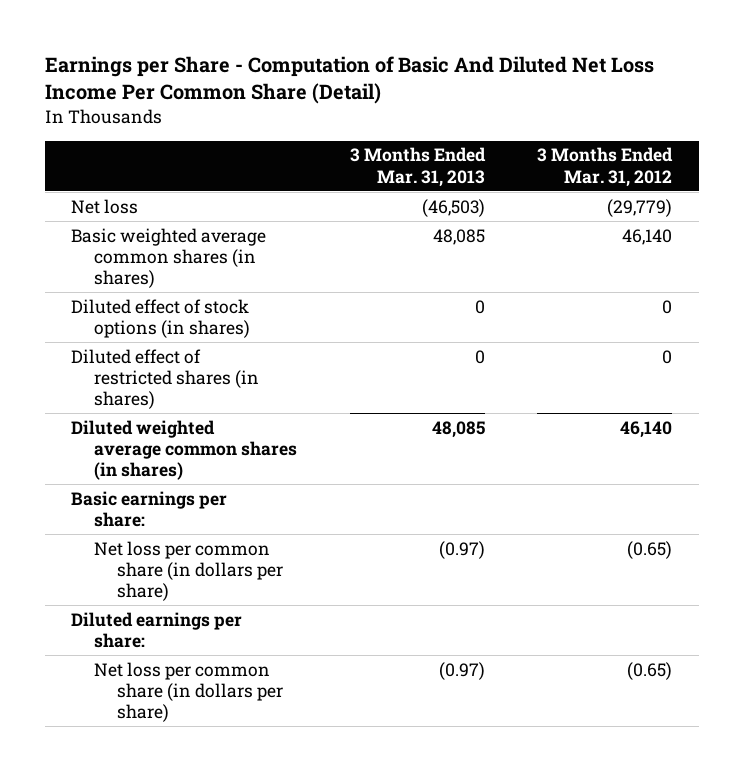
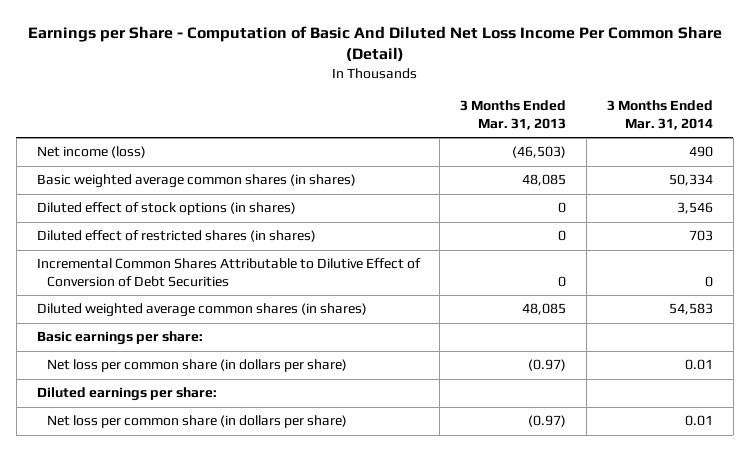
[537,147,674,187] 3 Months Ended Mar. 31, 2012 -> none
none -> [606,99,713,130] 3 Months Ended Mar. 31, 2014
[71,198,139,214] Net loss -> [36,146,146,159] Net income (loss)
none -> [36,258,421,288] Incremental Common Shares Attributable to Dilutive Effect of Conversion of Debt Securities

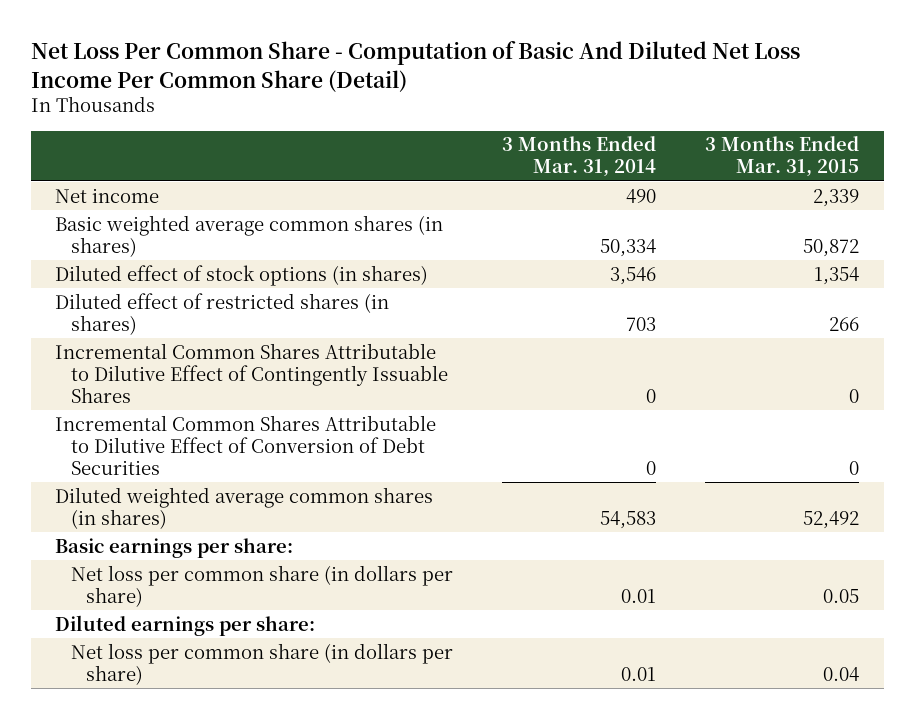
[27,25,722,63] Earnings per Share - Computation of Basic And Diluted Net Loss Income Per Common Share (Detail) -> [30,41,800,92] Net Loss Per Common Share - Computation of Basic And Diluted Net Loss Income Per Common Share (Detail)
[460,99,567,130] 3 Months Ended Mar. 31, 2013 -> none
none -> [705,136,860,178] 3 Months Ended Mar. 31, 2015
[36,146,146,159] Net income (loss) -> [55,187,160,203] Net income
none -> [55,342,448,403] Incremental Common Shares Attributable to Dilutive Effect of Contingently Issuable Shares

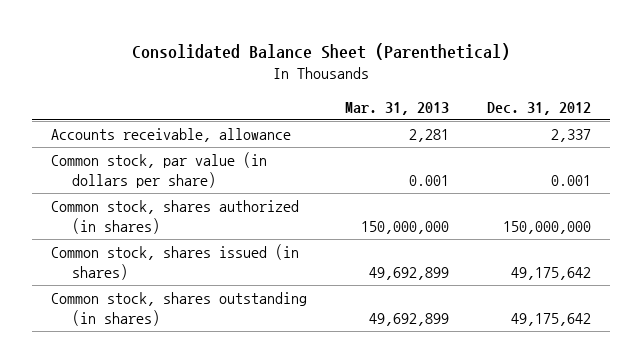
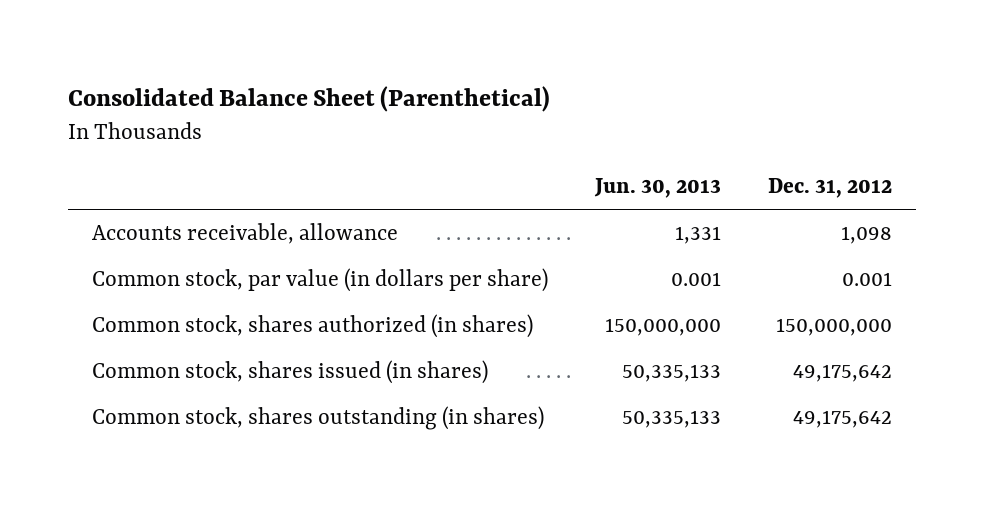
[345,101,450,115] Mar. 31, 2013 -> none
none -> [593,178,721,199] Jun. 30, 2013
[551,128,592,142] 2,337 -> [841,225,893,244] 1,098

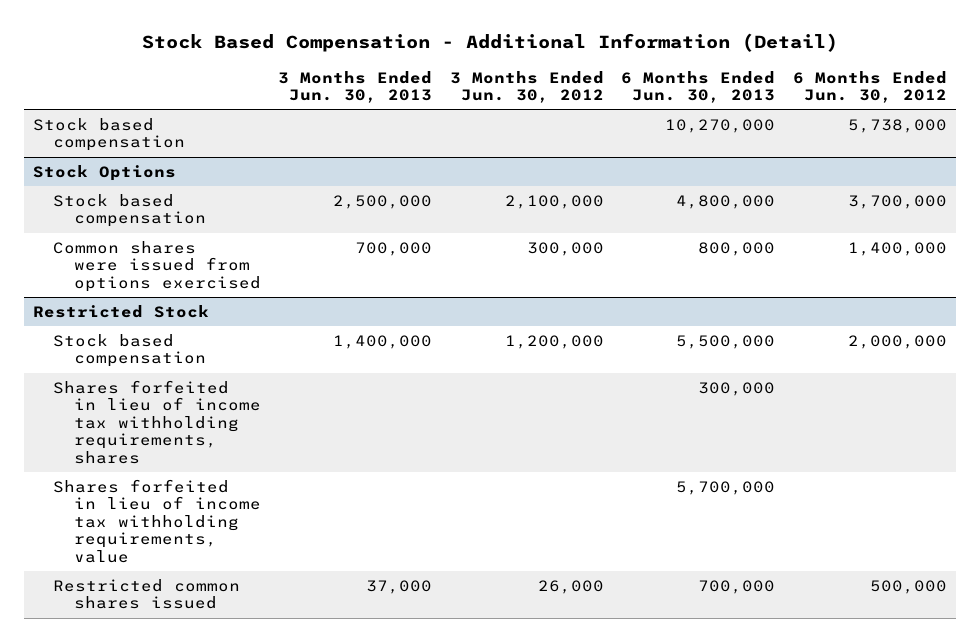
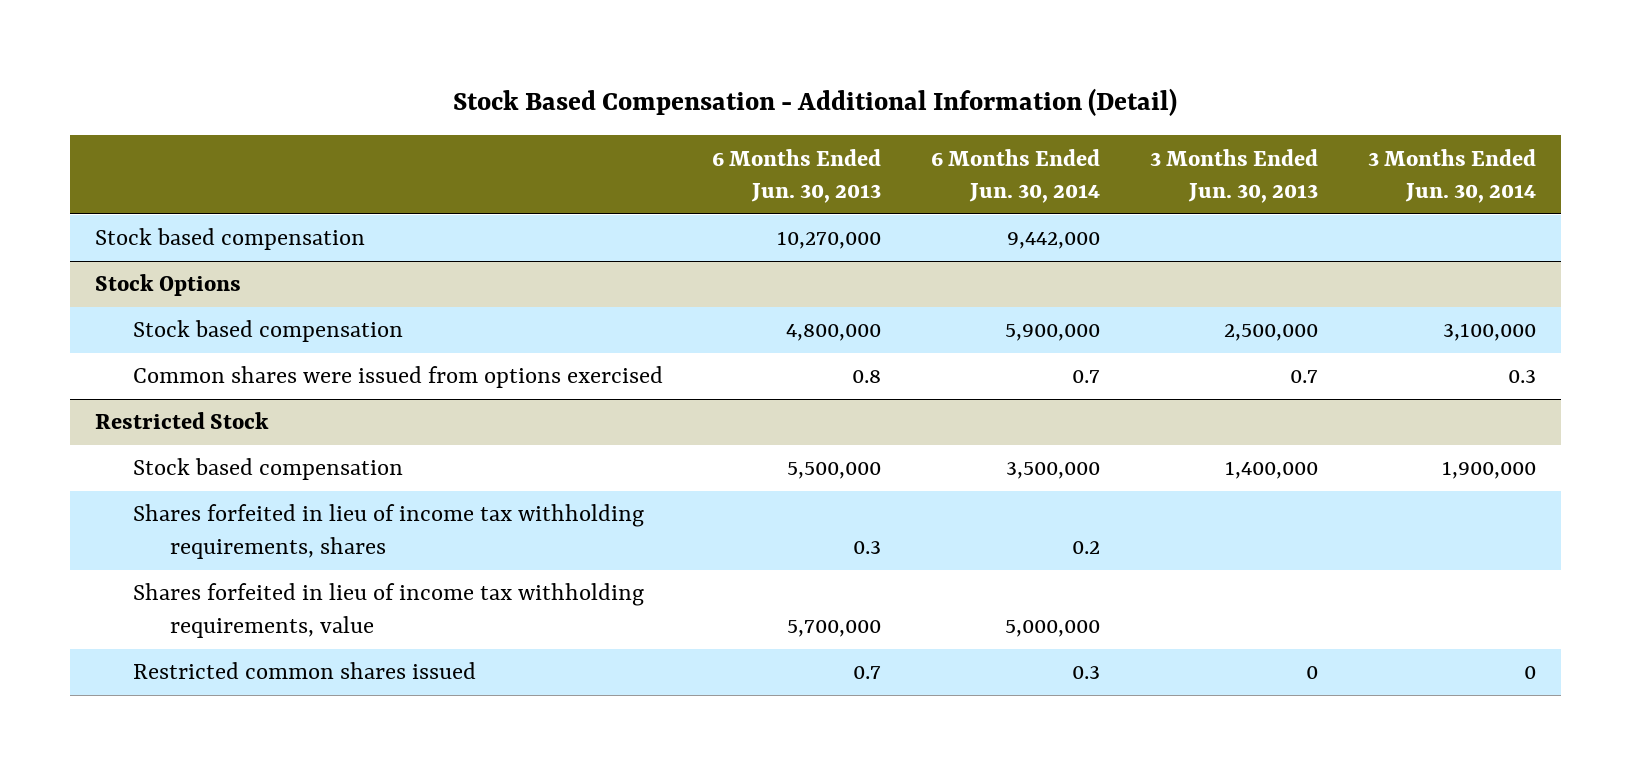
[449,70,604,104] 3 Months Ended Jun. 30, 2012 -> none
[792,70,947,104] 6 Months Ended Jun. 30, 2012 -> none
none -> [931,148,1101,204] 6 Months Ended Jun. 30, 2014
none -> [1367,148,1536,204] 3 Months Ended Jun. 30, 2014
[355,241,433,256] 700,000 -> [1290,370,1319,384] 0.7
[698,241,776,256] 800,000 -> [852,370,882,384] 0.8
[698,381,776,396] 300,000 -> [853,540,882,554] 0.3
[366,579,433,594] 37,000 -> [1306,666,1319,680] 0
[698,579,776,594] 700,000 -> [853,666,882,680] 0.7

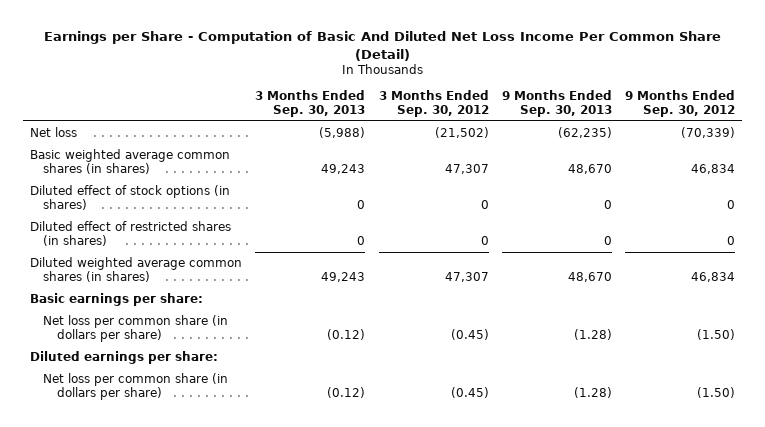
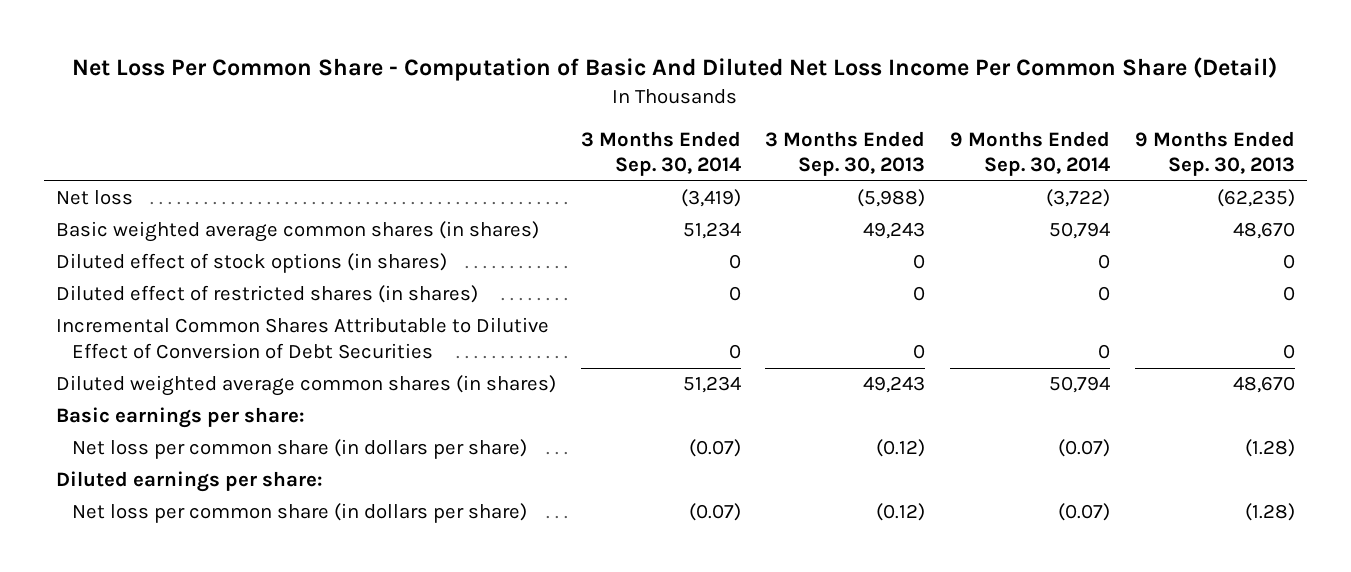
[43,30,721,61] Earnings per Share - Computation of Basic And Diluted Net Loss Income Per Common Share (Detail) -> [72,57,1278,82] Net Loss Per Common Share - Computation of Basic And Diluted Net Loss Income Per Common Share (Detail)
[378,90,489,118] 3 Months Ended Sep. 30, 2012 -> none
[625,90,736,118] 9 Months Ended Sep. 30, 2012 -> none
none -> [580,130,741,177] 3 Months Ended Sep. 30, 2014
none -> [949,130,1110,177] 9 Months Ended Sep. 30, 2014
none -> [56,317,550,360] Incremental Common Shares Attributable to Dilutive Effect of Conversion of Debt Securities

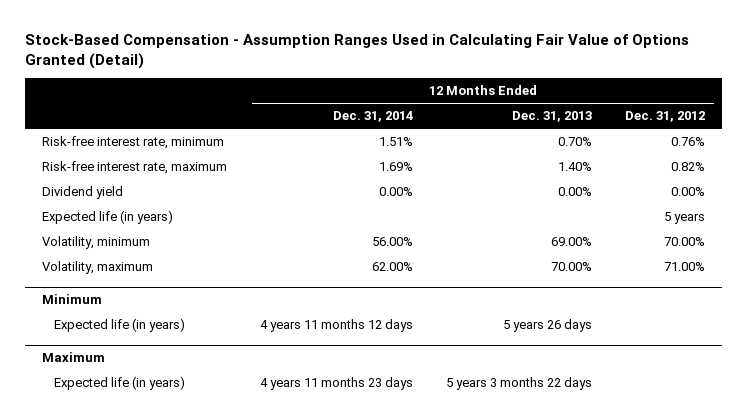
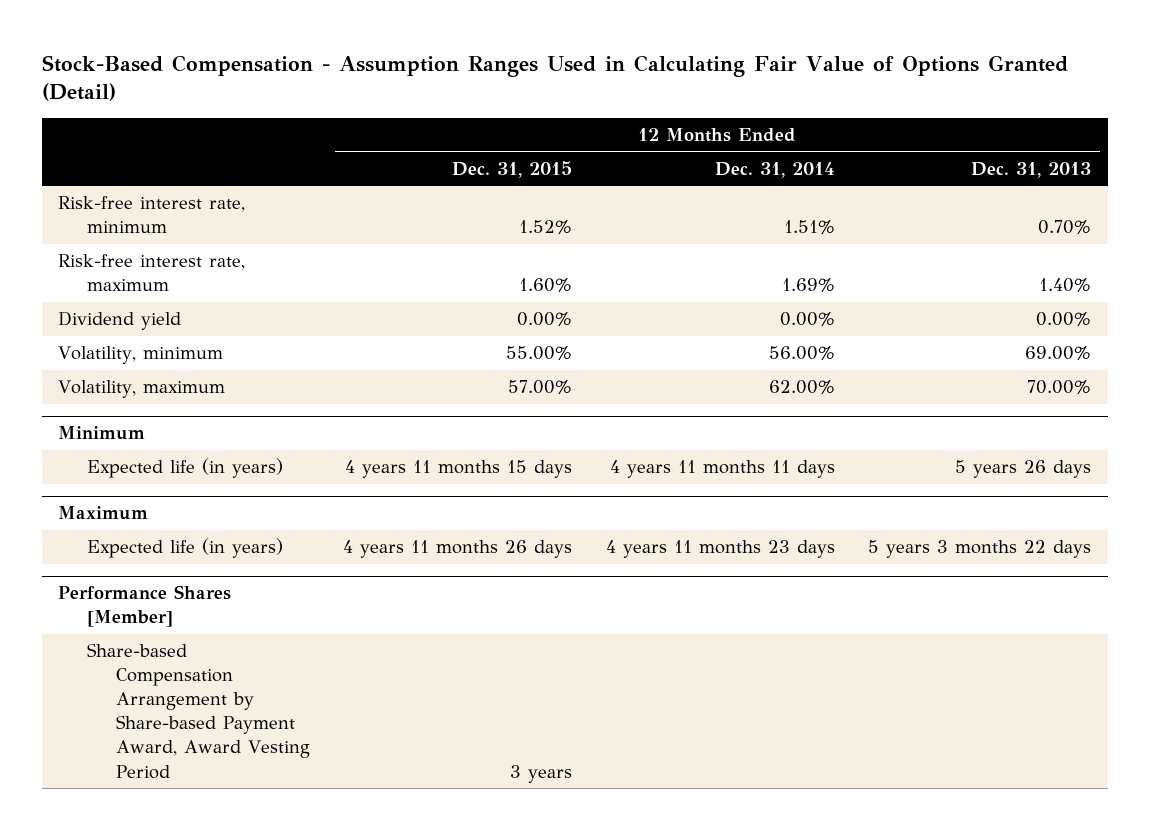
[625,111,706,123] Dec. 31, 2012 -> none
none -> [452,160,573,178] Dec. 31, 2015
[41,210,173,225] Expected life (in years) -> none
[260,319,414,333] 4 years 11 months 12 days -> [609,460,835,479] 4 years 11 months 11 days
none -> [58,585,232,628] Performance Shares [Member]
none -> [87,643,310,779] Share-based Compensation Arrangement by Share-based Payment Award, Award Vesting Period

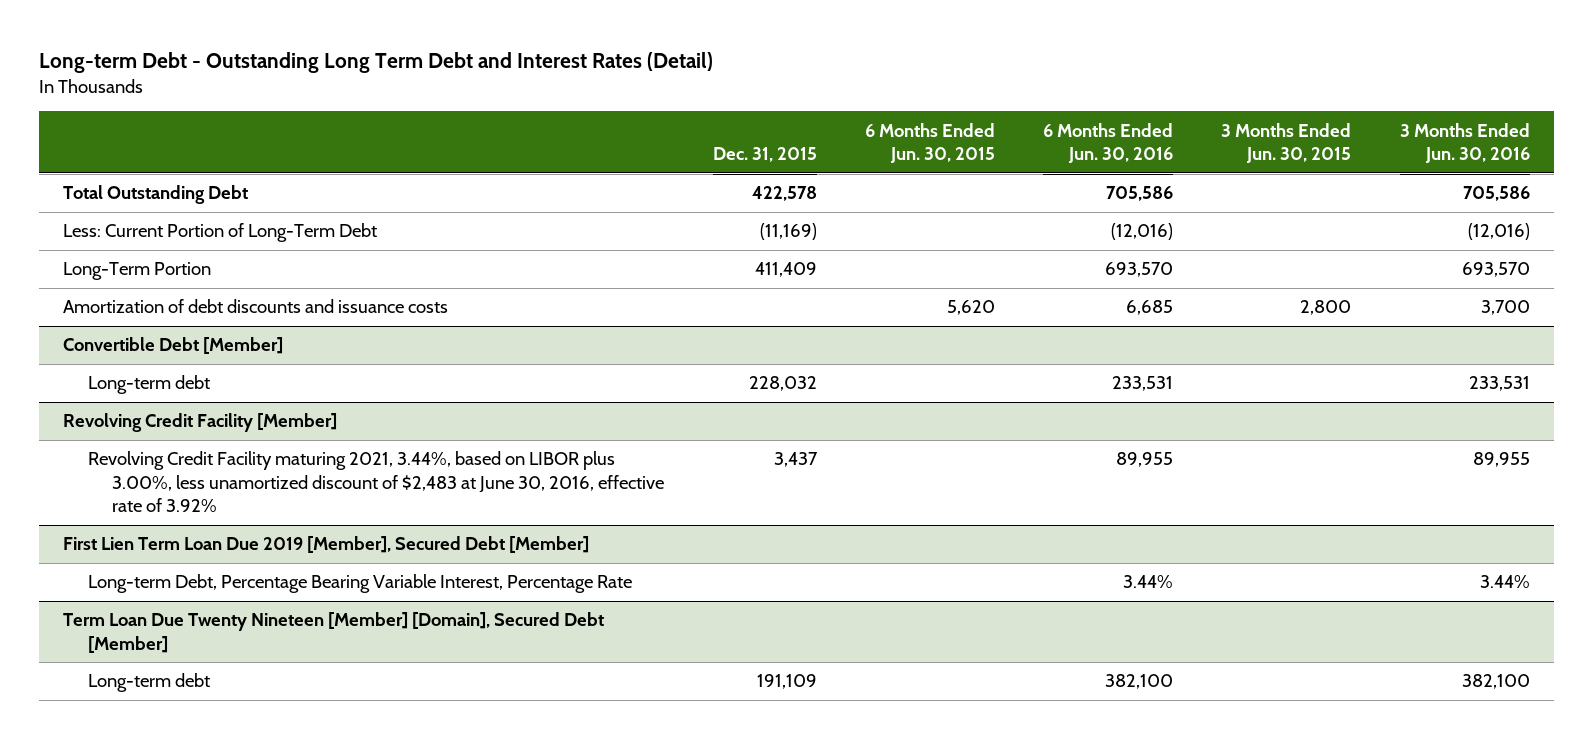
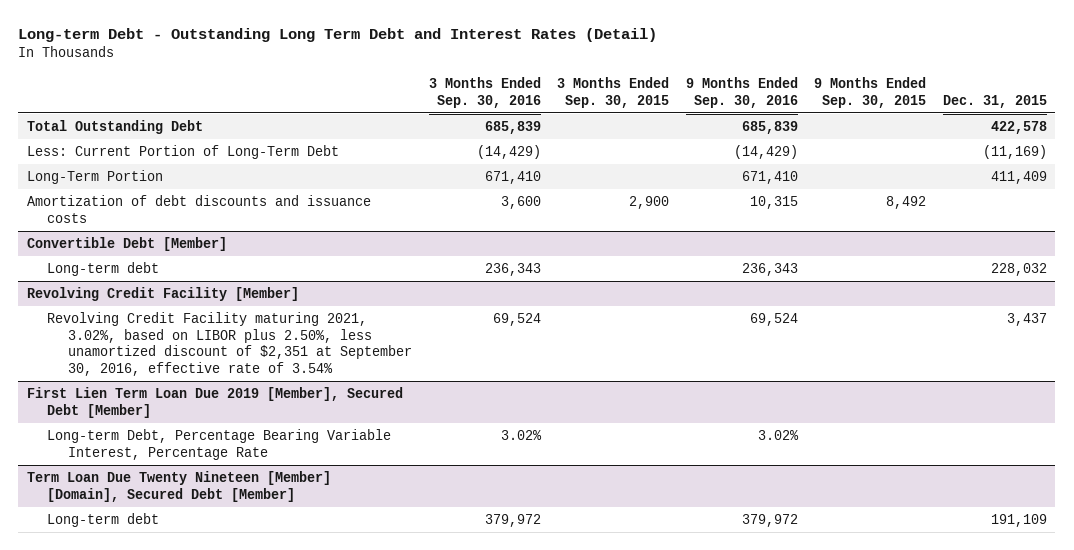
[864,122,995,164] 6 Months Ended Jun. 30, 2015 -> none
[1043,122,1174,164] 6 Months Ended Jun. 30, 2016 -> none
[1221,122,1352,164] 3 Months Ended Jun. 30, 2015 -> none
[1399,122,1530,164] 3 Months Ended Jun. 30, 2016 -> none
none -> [428,77,541,108] 3 Months Ended Sep. 30, 2016
none -> [557,77,670,108] 3 Months Ended Sep. 30, 2015
none -> [685,77,798,108] 9 Months Ended Sep. 30, 2016
none -> [814,77,927,108] 9 Months Ended Sep. 30, 2015
[87,451,665,513] Revolving Credit Facility maturing 2021, 3.44%, based on LIBOR plus 3.00%, less unamortized discount of $2,483 at June 30, 2016, effective rate of 3.92% -> [47,312,412,376] Revolving Credit Facility maturing 2021, 3.02%, based on LIBOR plus 2.50%, less unamortized discount of $2,351 at September 30, 2016, effective rate of 3.54%

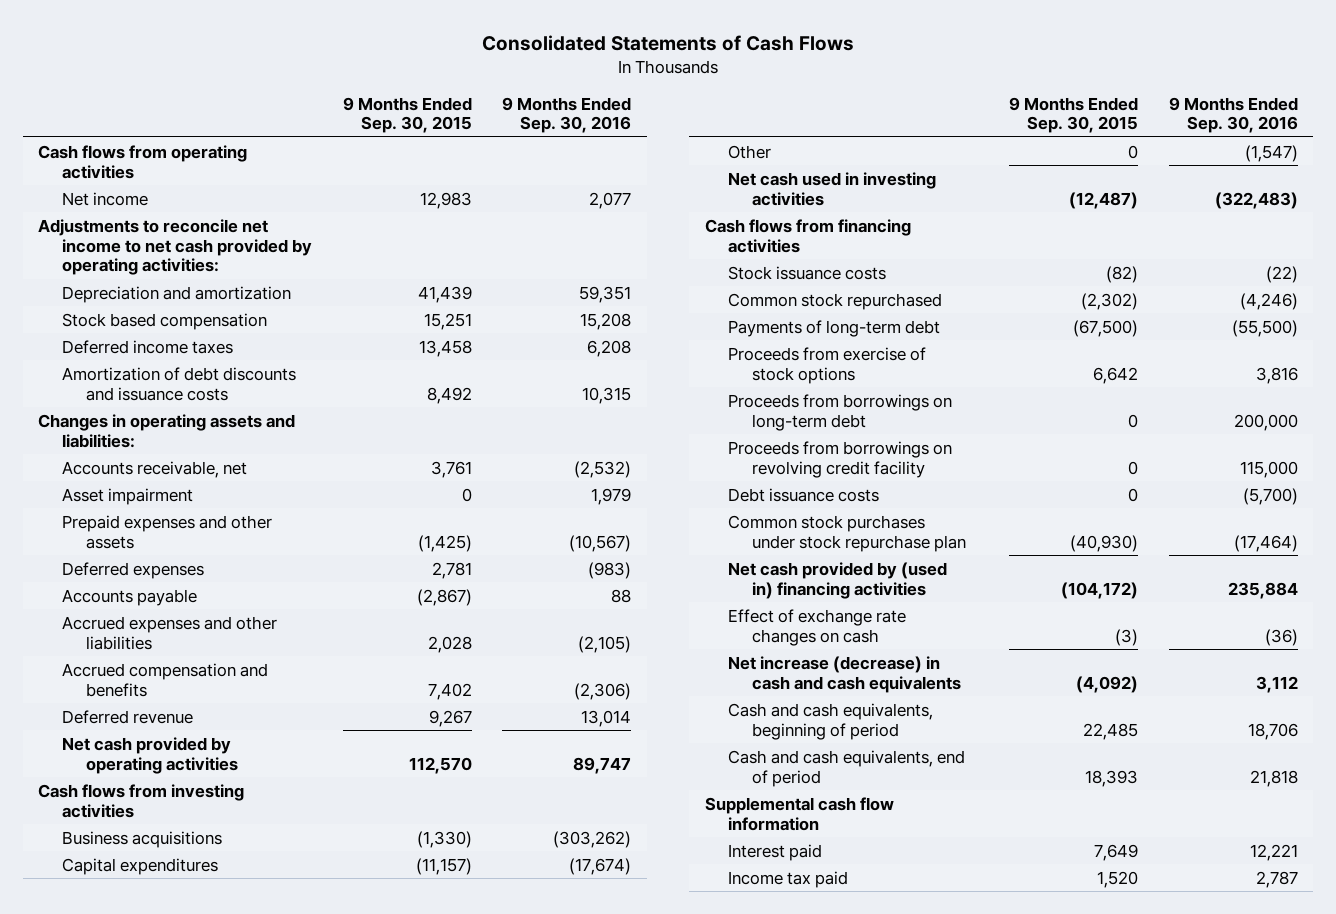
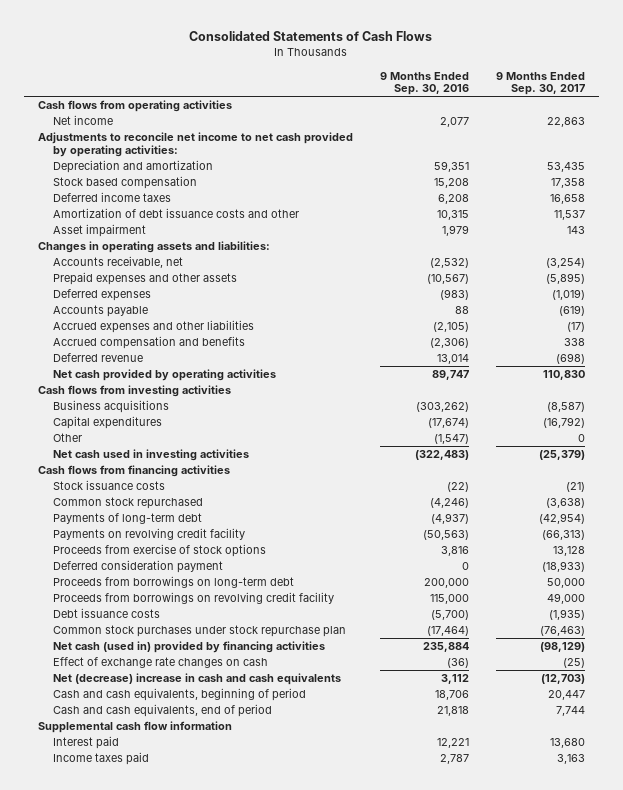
[342,96,472,134] 9 Months Ended Sep. 30, 2015 -> none
none -> [496,71,586,96] 9 Months Ended Sep. 30, 2017
[62,366,297,401] Amortization of debt discounts and issuance costs -> [53,208,300,219] Amortization of debt issuance costs and other
[62,487,194,505] Asset impairment -> [53,224,147,238] Asset impairment
[1231,319,1298,337] (55,500) -> [430,513,469,525] (4,937)
none -> [53,528,246,541] Payments on revolving credit facility
none -> [53,560,224,574] Deferred consideration payment
[728,561,948,599] Net cash provided by (used in) financing activities -> [53,641,326,654] Net cash (used in) provided by financing activities
[728,655,962,693] Net increase (decrease) in cash and cash equivalents -> [53,673,342,686] Net (decrease) increase in cash and cash equivalents
[728,870,849,888] Income tax paid -> [53,752,150,766] Income taxes paid

